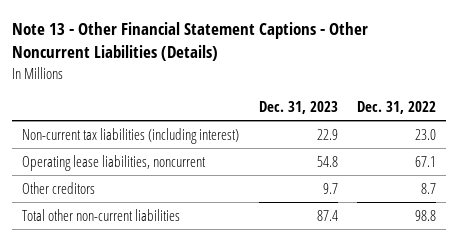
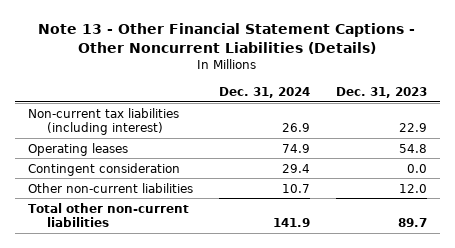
[357,101,437,115] Dec. 31, 2022 -> none
none -> [218,87,310,99] Dec. 31, 2024
[21,154,206,171] Operating lease liabilities, noncurrent -> [28,142,129,156] Operating leases
none -> [28,162,181,176] Contingent consideration
[21,181,95,194] Other creditors -> [28,182,194,193] Other non-current liabilities
[322,182,338,194] 9.7 -> [398,183,427,193] 12.0
[316,209,338,221] 87.4 -> [397,218,427,228] 89.7

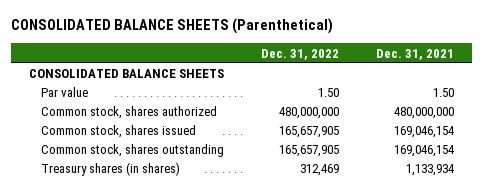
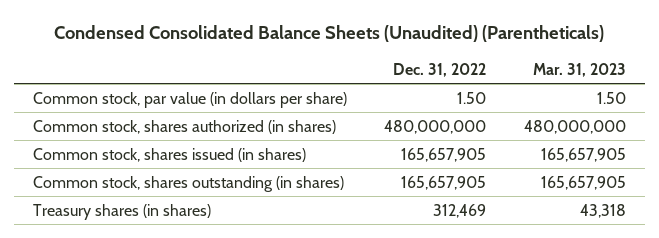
[10,18,333,35] CONSOLIDATED BALANCE SHEETS (Parenthetical) -> [54,25,605,43] Condensed Consolidated Balance Sheets (Unaudited) (Parentheticals)
[375,48,454,60] Dec. 31, 2021 -> none
none -> [532,63,626,78] Mar. 31, 2023
[29,69,225,79] CONSOLIDATED BALANCE SHEETS -> none
[41,87,89,98] Par value -> [32,91,347,108] Common stock, par value (in dollars per share)
[41,106,218,120] Common stock, shares authorized -> [32,119,336,134] Common stock, shares authorized (in shares)
[41,125,197,139] Common stock, shares issued -> [32,147,306,162] Common stock, shares issued (in shares)
[41,144,225,158] Common stock, shares outstanding -> [32,175,344,192] Common stock, shares outstanding (in shares)

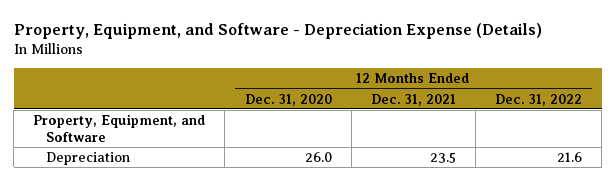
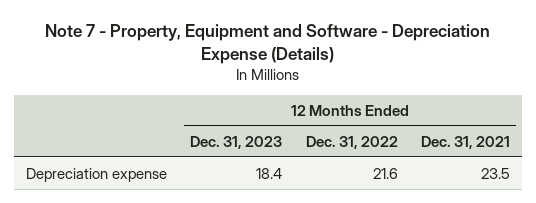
[13,23,542,40] Property, Equipment, and Software - Depreciation Expense (Details) -> [45,24,491,65] Note 7 - Property, Equipment and Software - Depreciation Expense (Details)
[244,93,332,106] Dec. 31, 2020 -> none
none -> [190,135,283,149] Dec. 31, 2023
[33,113,206,142] Property, Equipment, and Software -> none
[45,151,130,165] Depreciation -> [25,167,167,182] Depreciation expense

